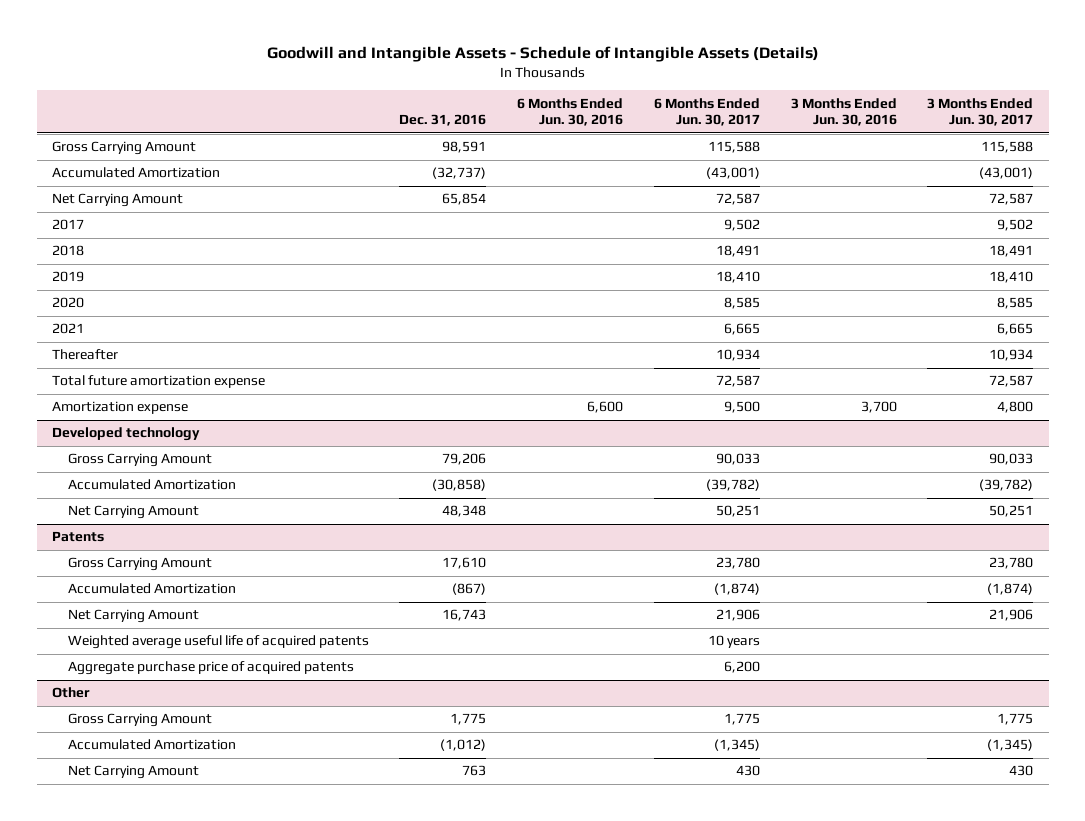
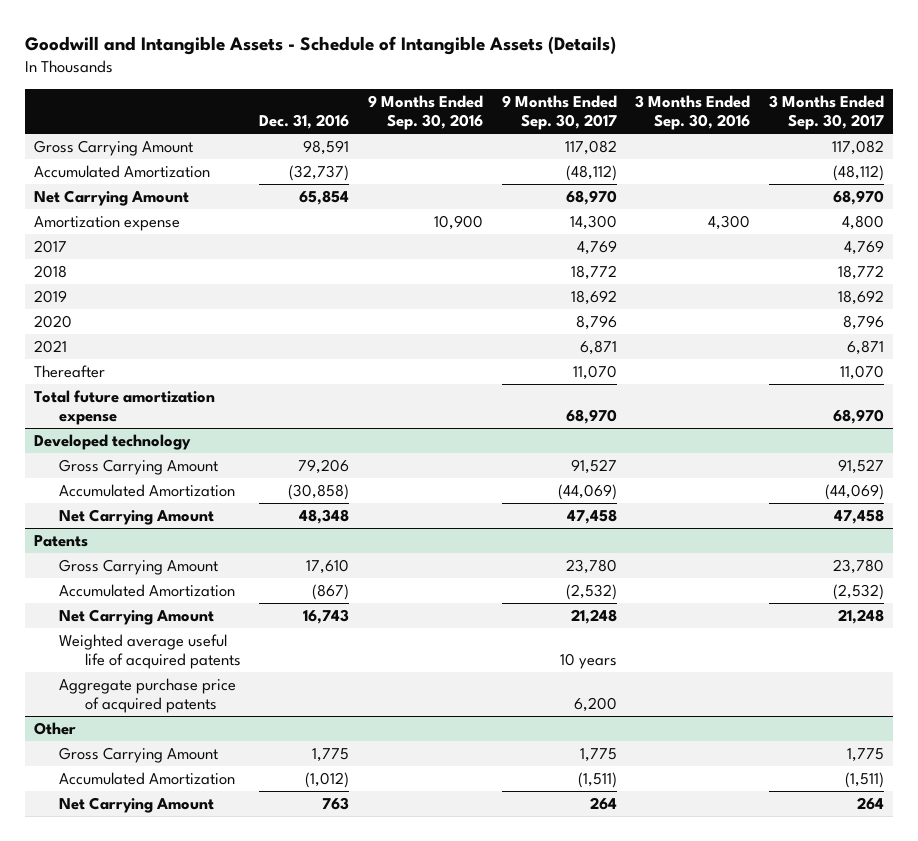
[517,97,624,127] 6 Months Ended Jun. 30, 2016 -> none
[653,97,760,127] 6 Months Ended Jun. 30, 2017 -> none
[790,97,897,127] 3 Months Ended Jun. 30, 2016 -> none
[927,97,1034,127] 3 Months Ended Jun. 30, 2017 -> none
none -> [368,94,484,131] 9 Months Ended Sep. 30, 2016
none -> [501,94,617,131] 9 Months Ended Sep. 30, 2017
none -> [635,94,751,131] 3 Months Ended Sep. 30, 2016
none -> [769,94,885,131] 3 Months Ended Sep. 30, 2017
[52,401,189,415] Amortization expense -> [33,216,180,232] Amortization expense

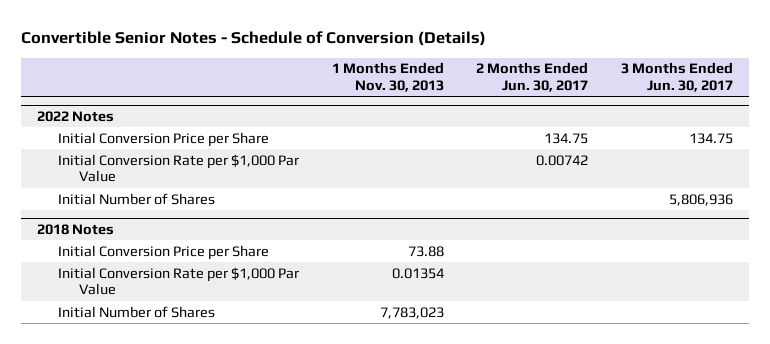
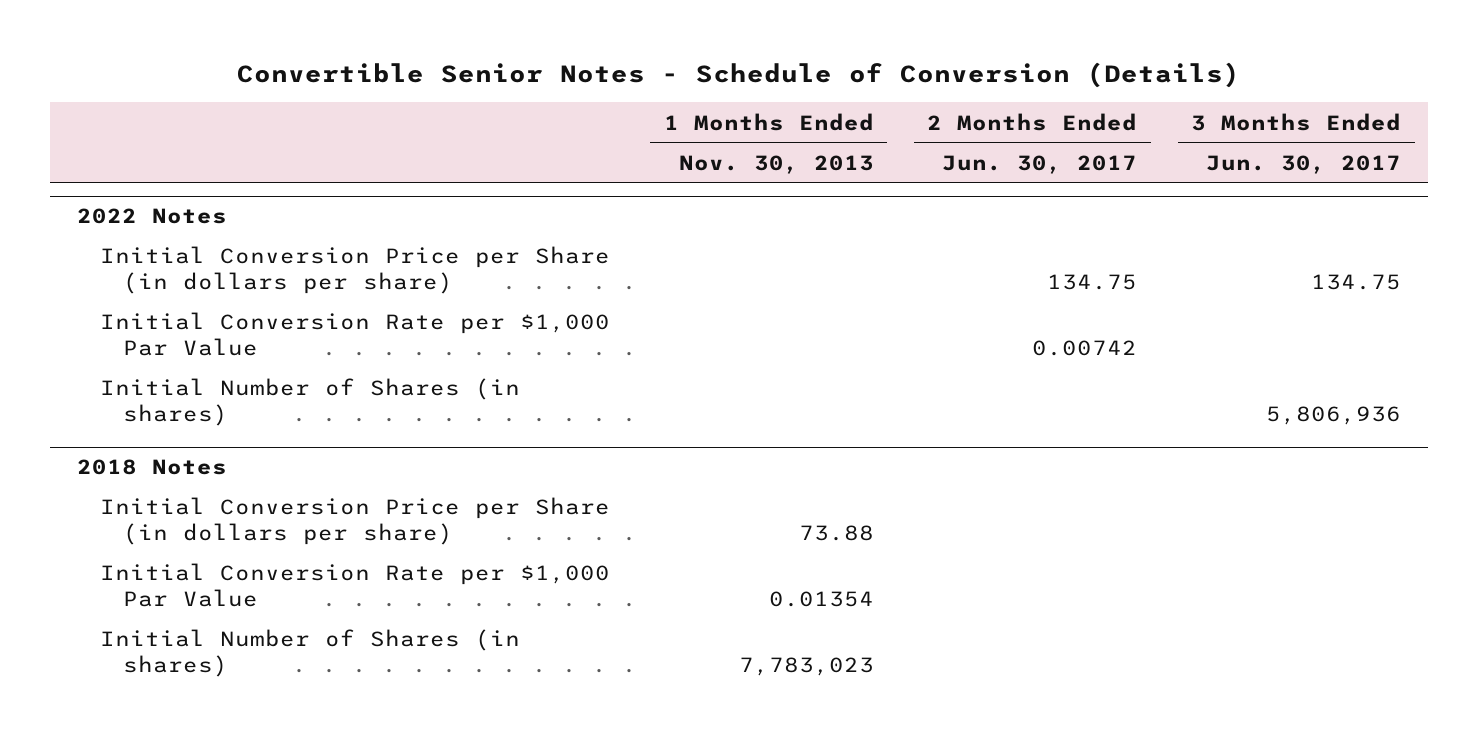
[58,131,270,147] Initial Conversion Price per Share -> [99,246,610,295] Initial Conversion Price per Share (in dollars per share)
[58,192,216,205] Initial Number of Shares -> [99,378,520,427] Initial Number of Shares (in shares)
[58,244,270,260] Initial Conversion Price per Share -> [99,497,610,546] Initial Conversion Price per Share (in dollars per share)
[58,305,216,318] Initial Number of Shares -> [99,629,520,678] Initial Number of Shares (in shares)

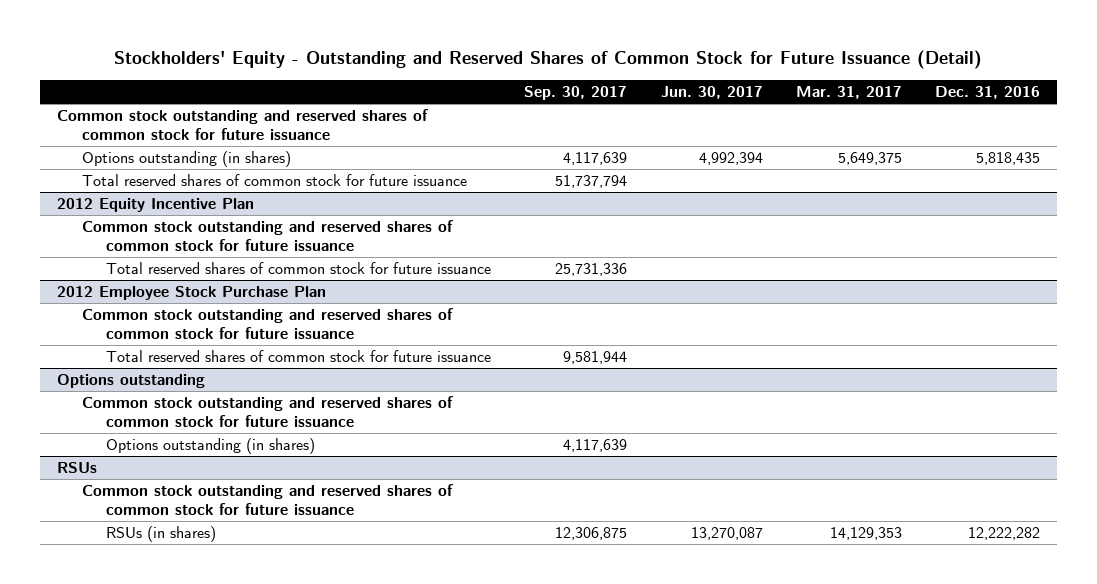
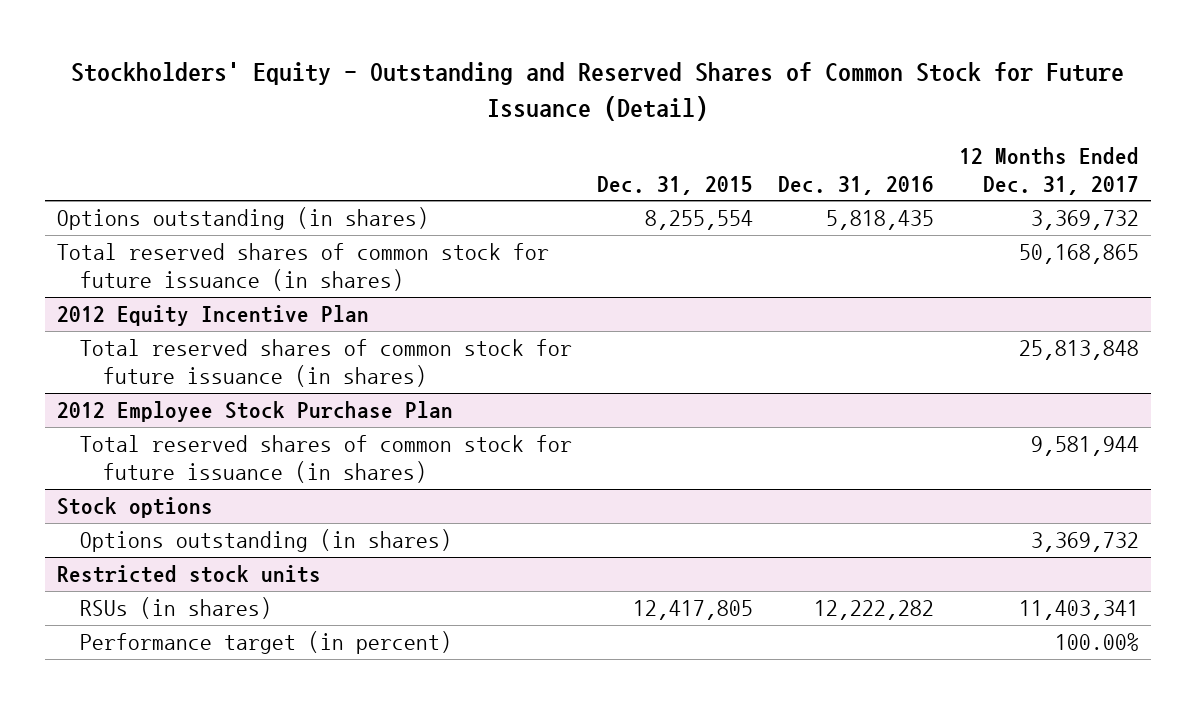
[524,85,628,100] Sep. 30, 2017 -> none
[660,85,763,99] Jun. 30, 2017 -> none
[795,85,902,99] Mar. 31, 2017 -> none
none -> [597,175,754,195] Dec. 31, 2015
none -> [958,146,1139,195] 12 Months Ended Dec. 31, 2017
[56,109,429,141] Common stock outstanding and reserved shares of common stock for future issuance -> none
[81,174,467,187] Total reserved shares of common stock for future issuance -> [57,243,550,292] Total reserved shares of common stock for future issuance (in shares)
[81,220,454,252] Common stock outstanding and reserved shares of common stock for future issuance -> none
[106,262,492,275] Total reserved shares of common stock for future issuance -> [80,339,573,388] Total reserved shares of common stock for future issuance (in shares)
[81,308,454,340] Common stock outstanding and reserved shares of common stock for future issuance -> none
[81,396,454,428] Common stock outstanding and reserved shares of common stock for future issuance -> none
[106,350,492,363] Total reserved shares of common stock for future issuance -> [80,435,573,484] Total reserved shares of common stock for future issuance (in shares)
[56,374,205,389] Options outstanding -> [57,497,214,519] Stock options
[81,484,454,516] Common stock outstanding and reserved shares of common stock for future issuance -> none
[56,462,97,474] RSUs -> [57,565,322,584] Restricted stock units
none -> [80,631,453,655] Performance target (in percent)

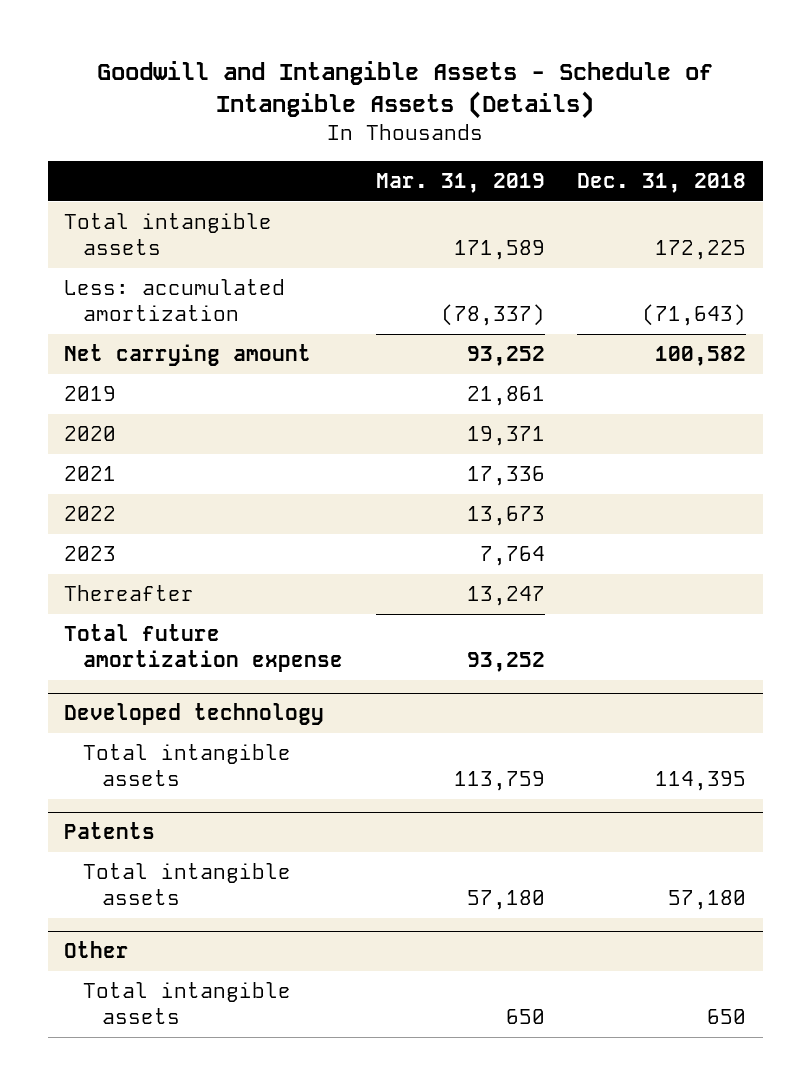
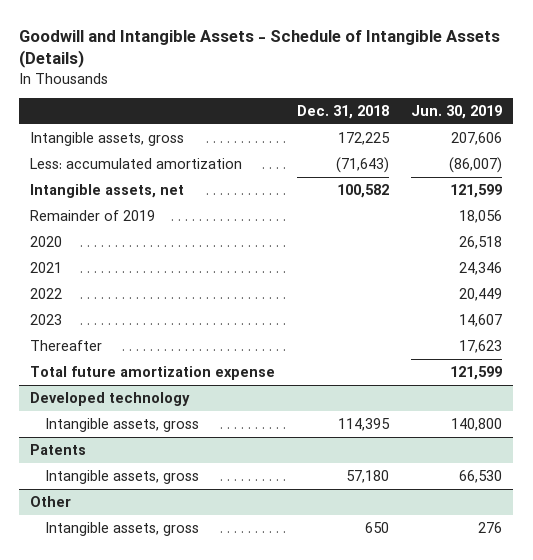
[375,173,545,194] Mar. 31, 2019 -> none
none -> [411,105,503,120] Jun. 30, 2019
[64,213,273,256] Total intangible assets -> [30,131,185,146] Intangible assets, gross
[64,344,312,367] Net carrying amount -> [30,183,185,198] Intangible assets, net
[64,386,117,402] 2019 -> [30,209,156,221] Remainder of 2019
[83,744,292,787] Total intangible assets -> [44,417,199,432] Intangible assets, gross
[83,863,292,906] Total intangible assets -> [44,469,199,484] Intangible assets, gross
[83,982,292,1025] Total intangible assets -> [44,521,199,536] Intangible assets, gross

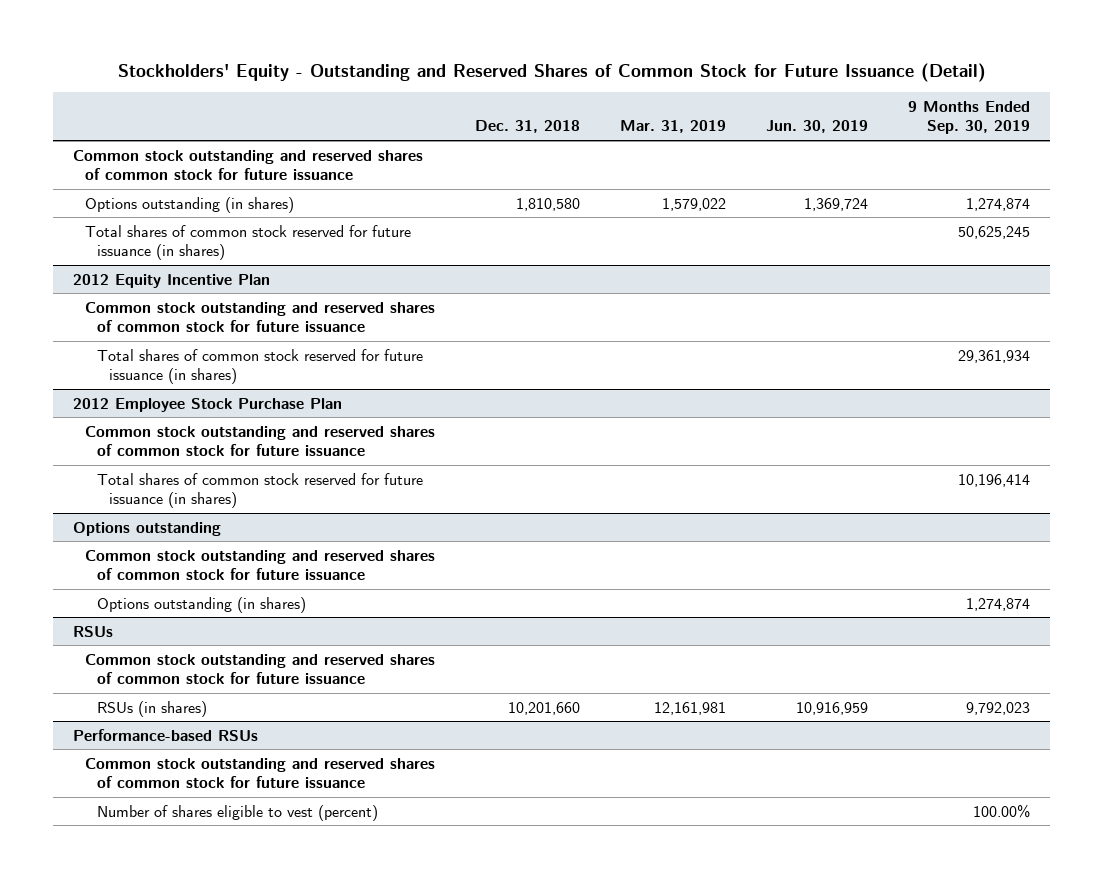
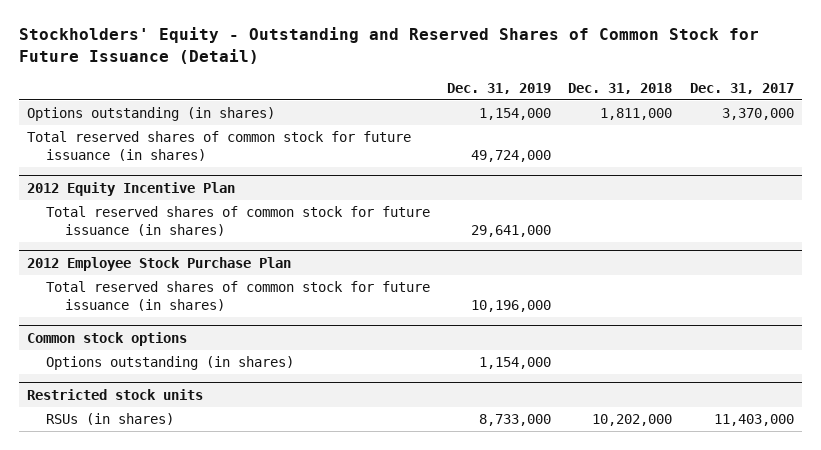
[620,120,727,134] Mar. 31, 2019 -> none
[766,120,869,134] Jun. 30, 2019 -> none
[907,100,1030,135] 9 Months Ended Sep. 30, 2019 -> none
none -> [447,82,552,94] Dec. 31, 2019
none -> [689,82,794,94] Dec. 31, 2017
[73,149,424,181] Common stock outstanding and reserved shares of common stock for future issuance -> none
[516,197,581,211] 1,810,580 -> [600,108,673,121] 1,811,000
[85,224,412,261] Total shares of common stock reserved for future issuance (in shares) -> [27,131,412,162] Total reserved shares of common stock for future issuance (in shares)
[85,301,436,333] Common stock outstanding and reserved shares of common stock for future issuance -> none
[97,348,424,385] Total shares of common stock reserved for future issuance (in shares) -> [46,206,431,237] Total reserved shares of common stock for future issuance (in shares)
[85,425,436,457] Common stock outstanding and reserved shares of common stock for future issuance -> none
[85,549,436,581] Common stock outstanding and reserved shares of common stock for future issuance -> none
[97,472,424,509] Total shares of common stock reserved for future issuance (in shares) -> [46,281,431,312] Total reserved shares of common stock for future issuance (in shares)
[73,521,222,536] Options outstanding -> [27,332,188,347] Common stock options
[85,653,436,685] Common stock outstanding and reserved shares of common stock for future issuance -> none
[73,728,259,741] Performance-based RSUs -> none
[85,757,436,789] Common stock outstanding and reserved shares of common stock for future issuance -> none
[97,804,379,821] Number of shares eligible to vest (percent) -> none
[73,625,114,637] RSUs -> [27,389,204,401] Restricted stock units
[508,701,581,715] 10,201,660 -> [592,414,673,427] 10,202,000

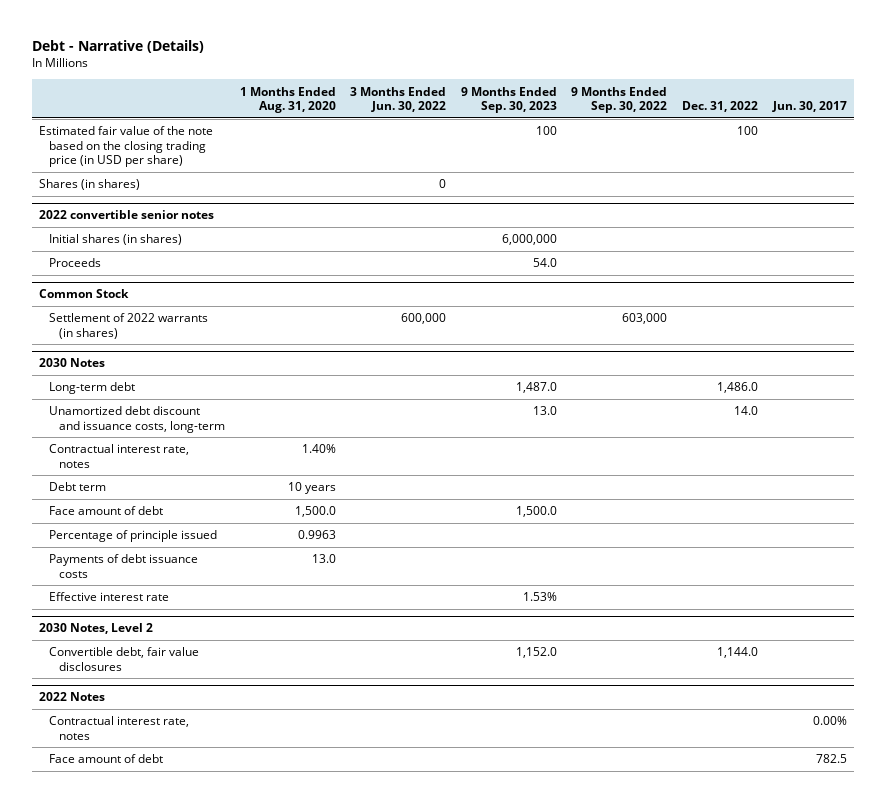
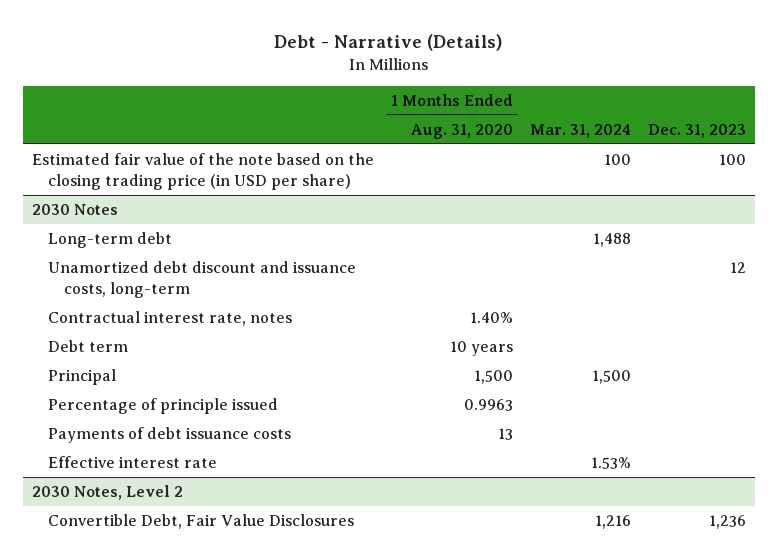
[350,86,447,113] 3 Months Ended Jun. 30, 2022 -> none
[460,86,557,114] 9 Months Ended Sep. 30, 2023 -> none
[571,86,668,114] 9 Months Ended Sep. 30, 2022 -> none
[681,101,758,113] Dec. 31, 2022 -> none
[771,101,847,113] Jun. 30, 2017 -> none
none -> [530,123,632,138] Mar. 31, 2024
none -> [648,123,747,138] Dec. 31, 2023
[39,179,141,191] Shares (in shares) -> none
[39,210,215,220] 2022 convertible senior notes -> none
[49,234,183,246] Initial shares (in shares) -> none
[49,258,102,268] Proceeds -> none
[39,289,130,299] Common Stock -> none
[49,313,209,339] Settlement of 2022 warrants (in shares) -> none
[49,506,164,516] Face amount of debt -> none
none -> [48,369,117,386] Principal
[311,554,336,564] 13.0 -> [498,428,514,441] 13
[39,692,106,702] 2022 Notes -> none
[49,716,190,740] Contractual interest rate, notes -> none
[49,754,164,764] Face amount of debt -> none
[49,647,200,671] Convertible debt, fair value disclosures -> [48,514,355,530] Convertible Debt, Fair Value Disclosures

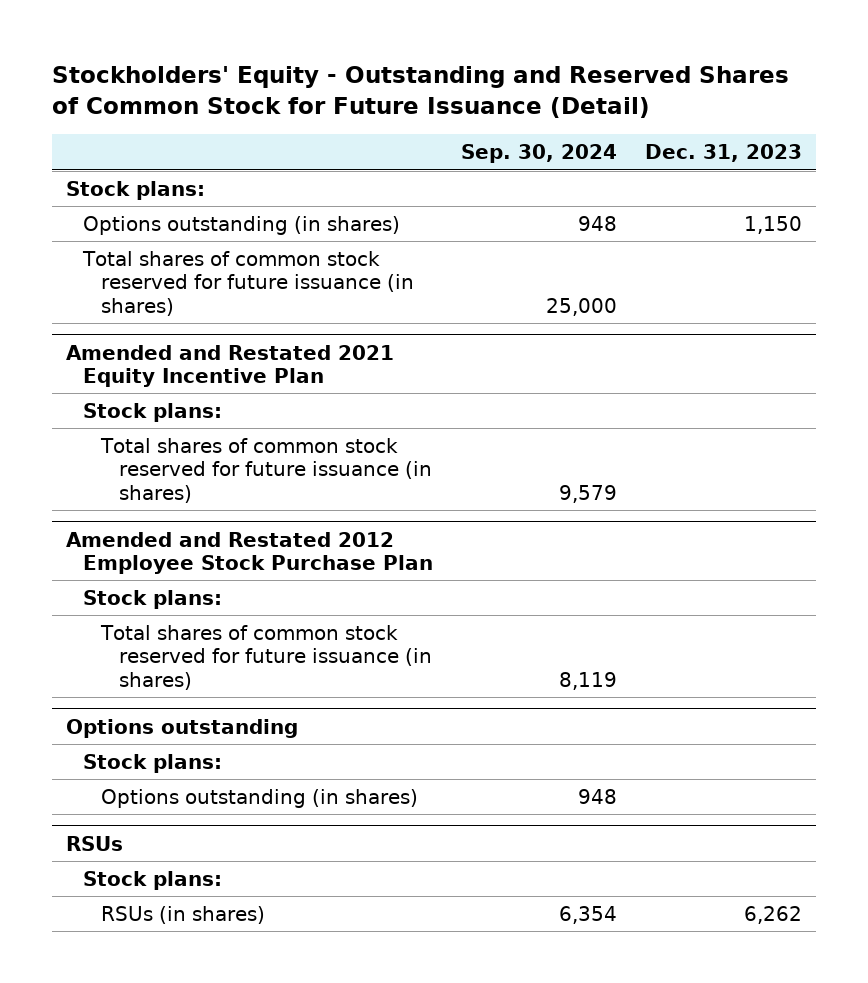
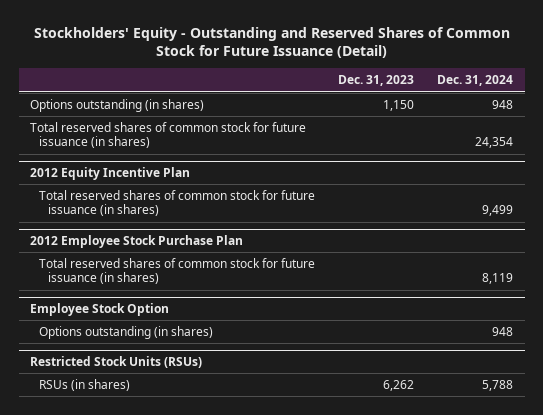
[461,144,618,164] Sep. 30, 2024 -> none
none -> [437,75,514,87] Dec. 31, 2024
[65,181,205,201] Stock plans: -> none
[65,344,394,388] Amended and Restated 2021 Equity Incentive Plan -> none
[83,403,223,423] Stock plans: -> none
[100,438,432,503] Total shares of common stock reserved for future issuance (in shares) -> none
[83,590,223,610] Stock plans: -> none
[83,754,223,774] Stock plans: -> none
[82,251,415,316] Total shares of common stock reserved for future issuance (in shares) -> [30,121,307,149] Total reserved shares of common stock for future issuance (in shares)
none -> [30,167,191,181] 2012 Equity Incentive Plan
none -> [39,189,316,217] Total reserved shares of common stock for future issuance (in shares)
[65,531,434,575] Amended and Restated 2012 Employee Stock Purchase Plan -> [30,235,244,249] 2012 Employee Stock Purchase Plan
[100,625,432,690] Total shares of common stock reserved for future issuance (in shares) -> [39,257,316,285] Total reserved shares of common stock for future issuance (in shares)
[65,718,298,738] Options outstanding -> [30,303,170,317] Employee Stock Option
[83,871,223,891] Stock plans: -> none
[65,835,123,851] RSUs -> [30,356,203,369] Restricted Stock Units (RSUs)

